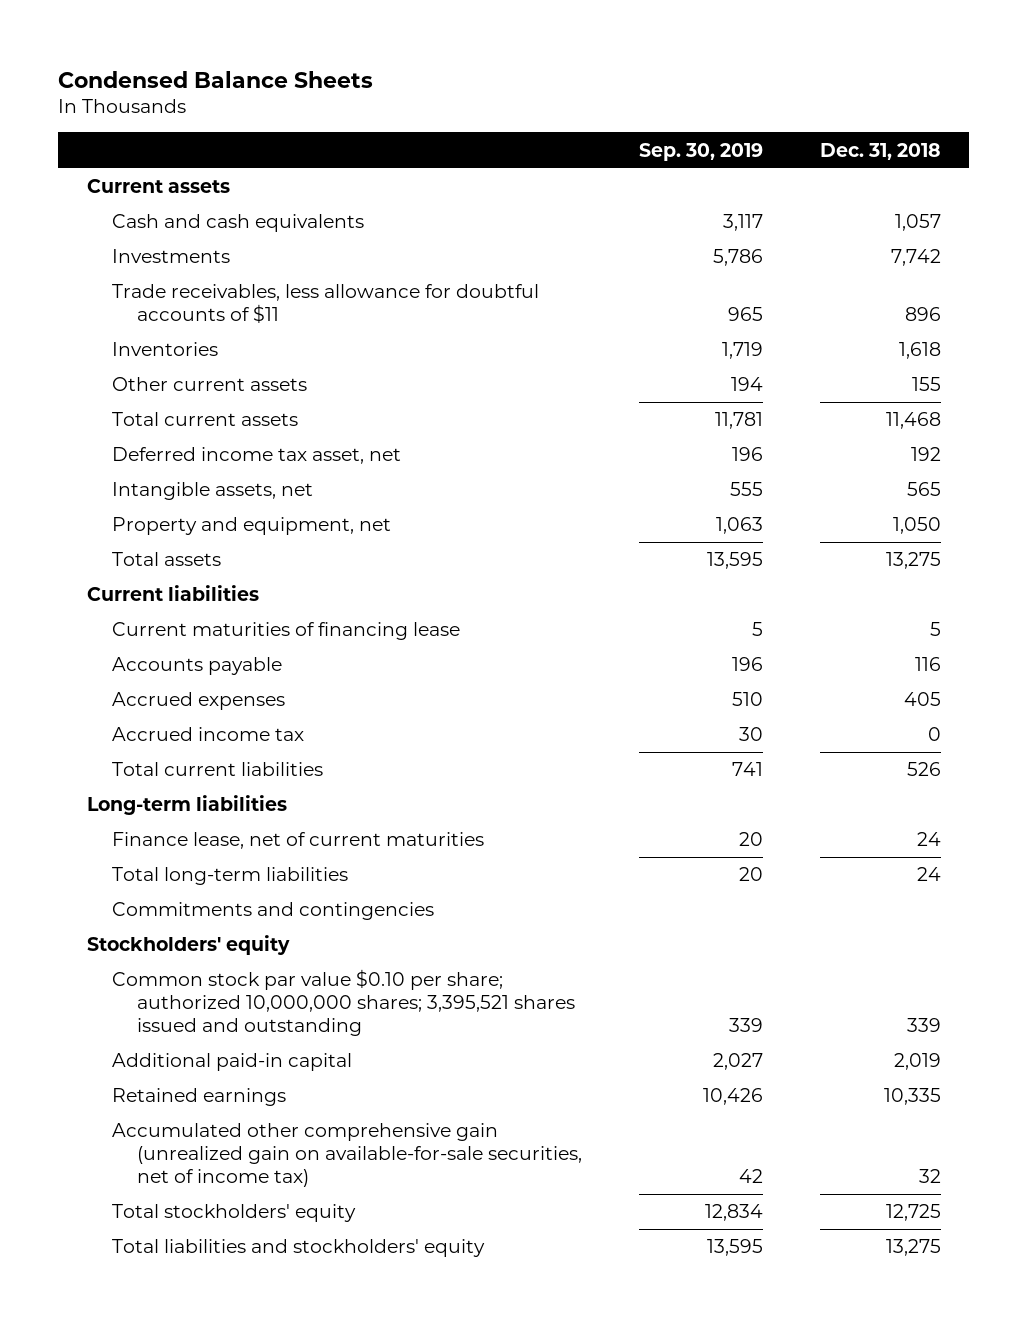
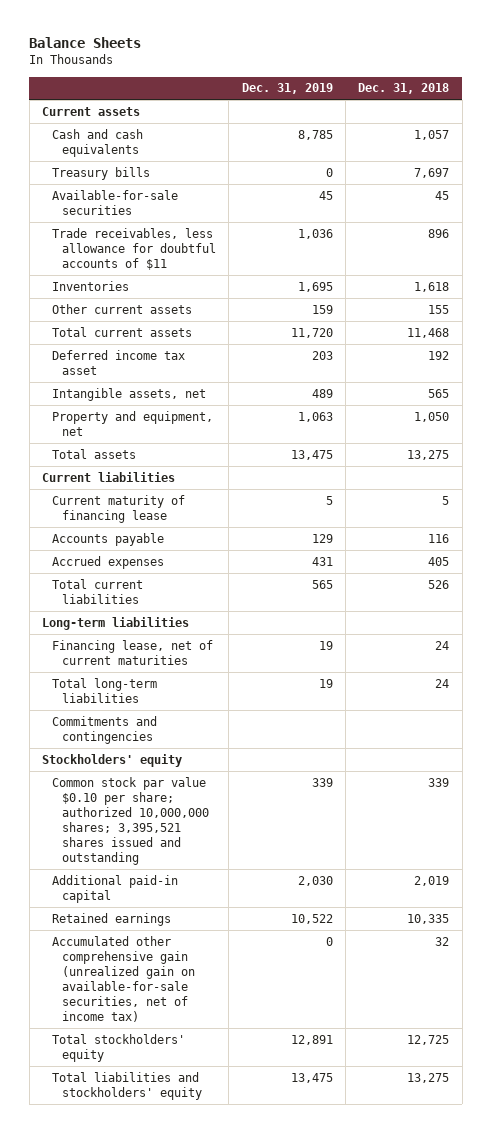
[58,70,374,88] Condensed Balance Sheets -> [29,37,142,49] Balance Sheets
[638,142,763,161] Sep. 30, 2019 -> none
none -> [241,83,333,95] Dec. 31, 2019
[111,249,230,264] Investments -> none
none -> [52,166,151,180] Treasury bills
none -> [52,189,179,215] Available-for-sale securities
[111,447,401,465] Deferred income tax asset, net -> [52,349,186,375] Deferred income tax asset
[111,622,460,641] Current maturities of financing lease -> [52,494,186,523] Current maturity of financing lease
[111,727,304,742] Accrued income tax -> none
[111,832,484,850] Finance lease, net of current maturities -> [52,639,214,665] Financing lease, net of current maturities

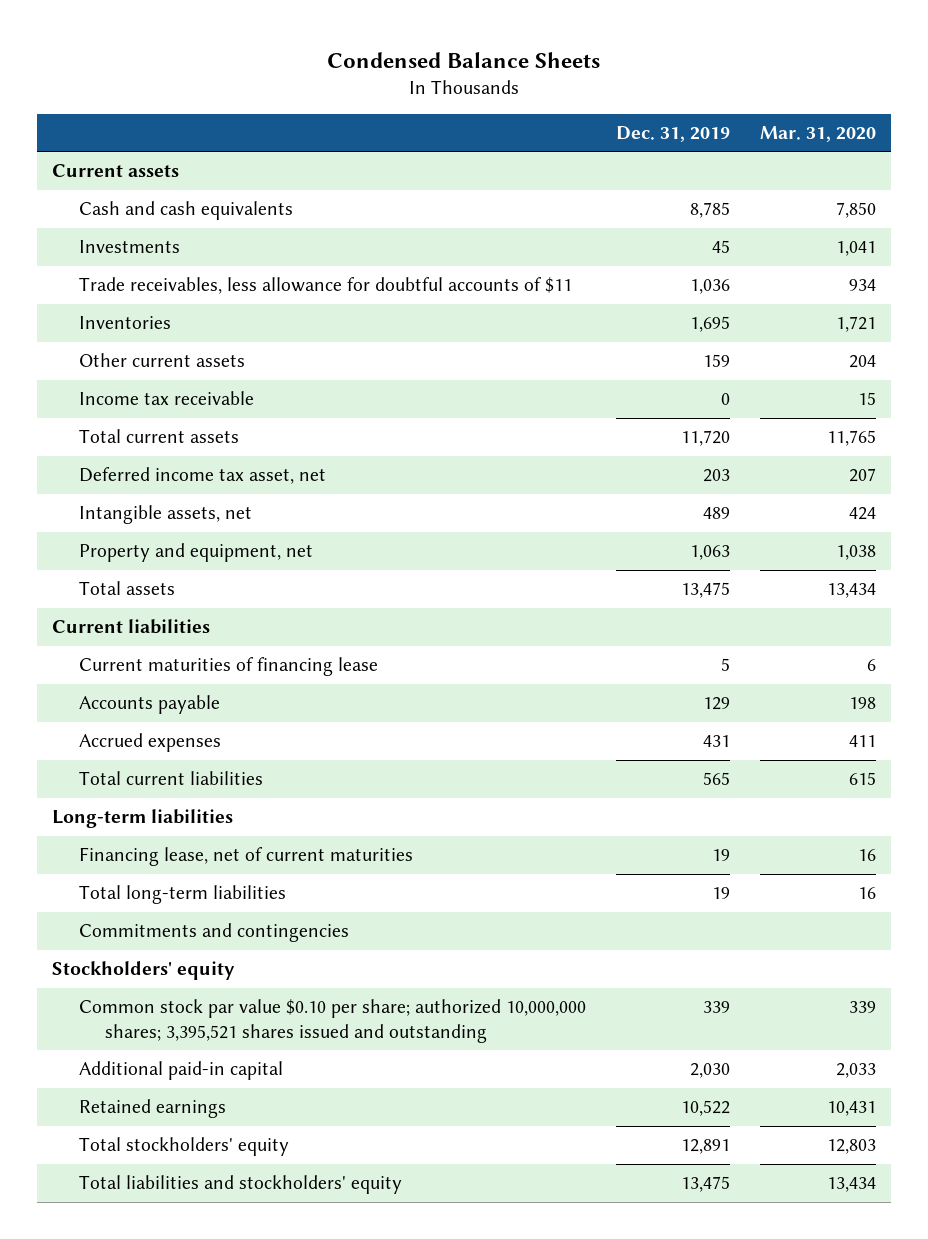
[29,37,142,49] Balance Sheets -> [326,51,600,68] Condensed Balance Sheets
[358,83,450,95] Dec. 31, 2018 -> none
none -> [759,125,876,142] Mar. 31, 2020
[52,166,151,180] Treasury bills -> none
[52,189,179,215] Available-for-sale securities -> none
none -> [78,240,180,254] Investments
none -> [78,391,254,406] Income tax receivable
[52,349,186,375] Deferred income tax asset -> [78,467,326,485] Deferred income tax asset, net
[52,494,186,523] Current maturity of financing lease -> [78,657,378,677] Current maturities of financing lease
[52,935,195,1023] Accumulated other comprehensive gain (unrealized gain on available-for-sale securities, net of income tax) -> none

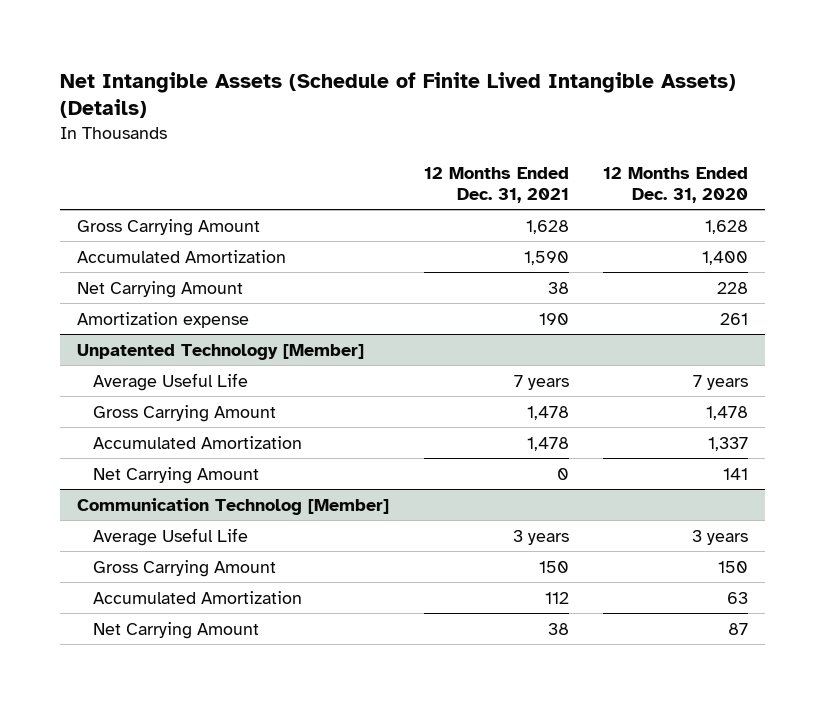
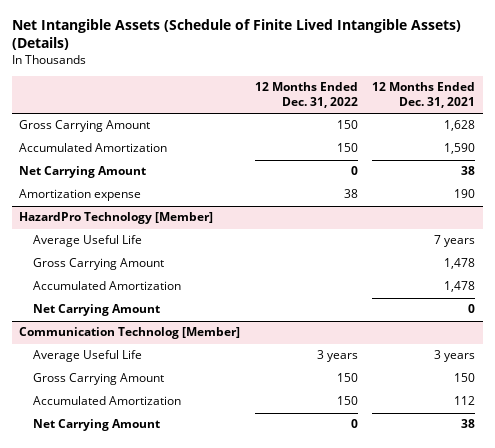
[602,166,748,203] 12 Months Ended Dec. 31, 2020 -> none
none -> [254,82,358,108] 12 Months Ended Dec. 31, 2022
[77,343,365,360] Unpatented Technology [Member] -> [19,212,214,225] HazardPro Technology [Member]

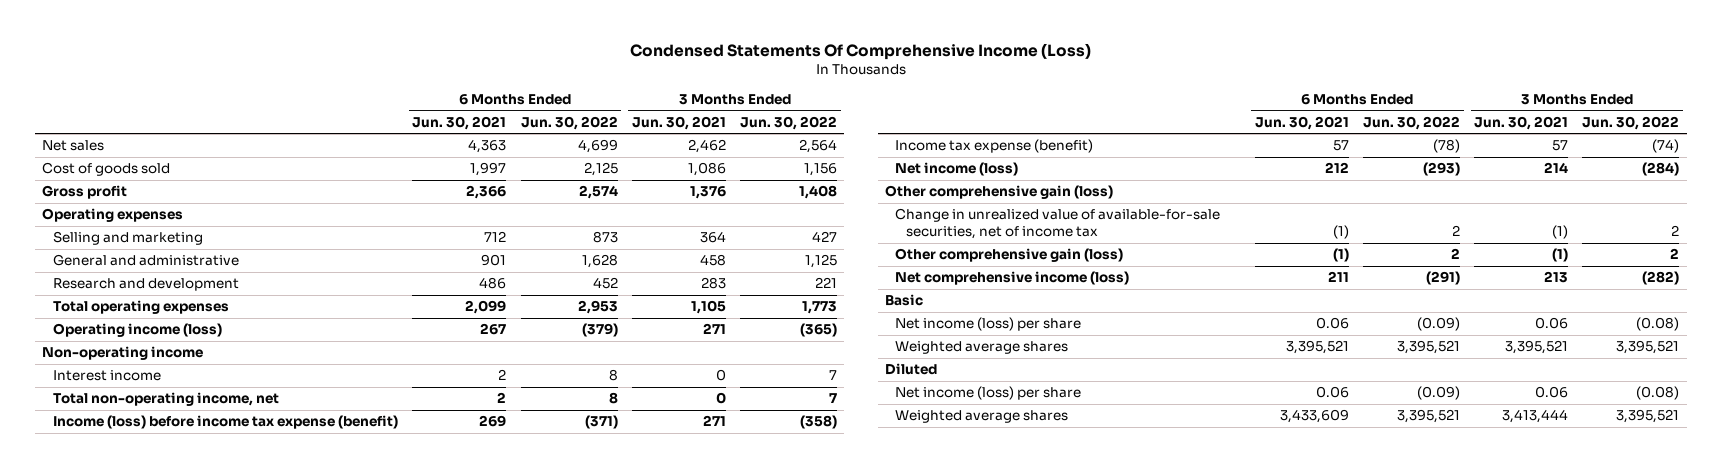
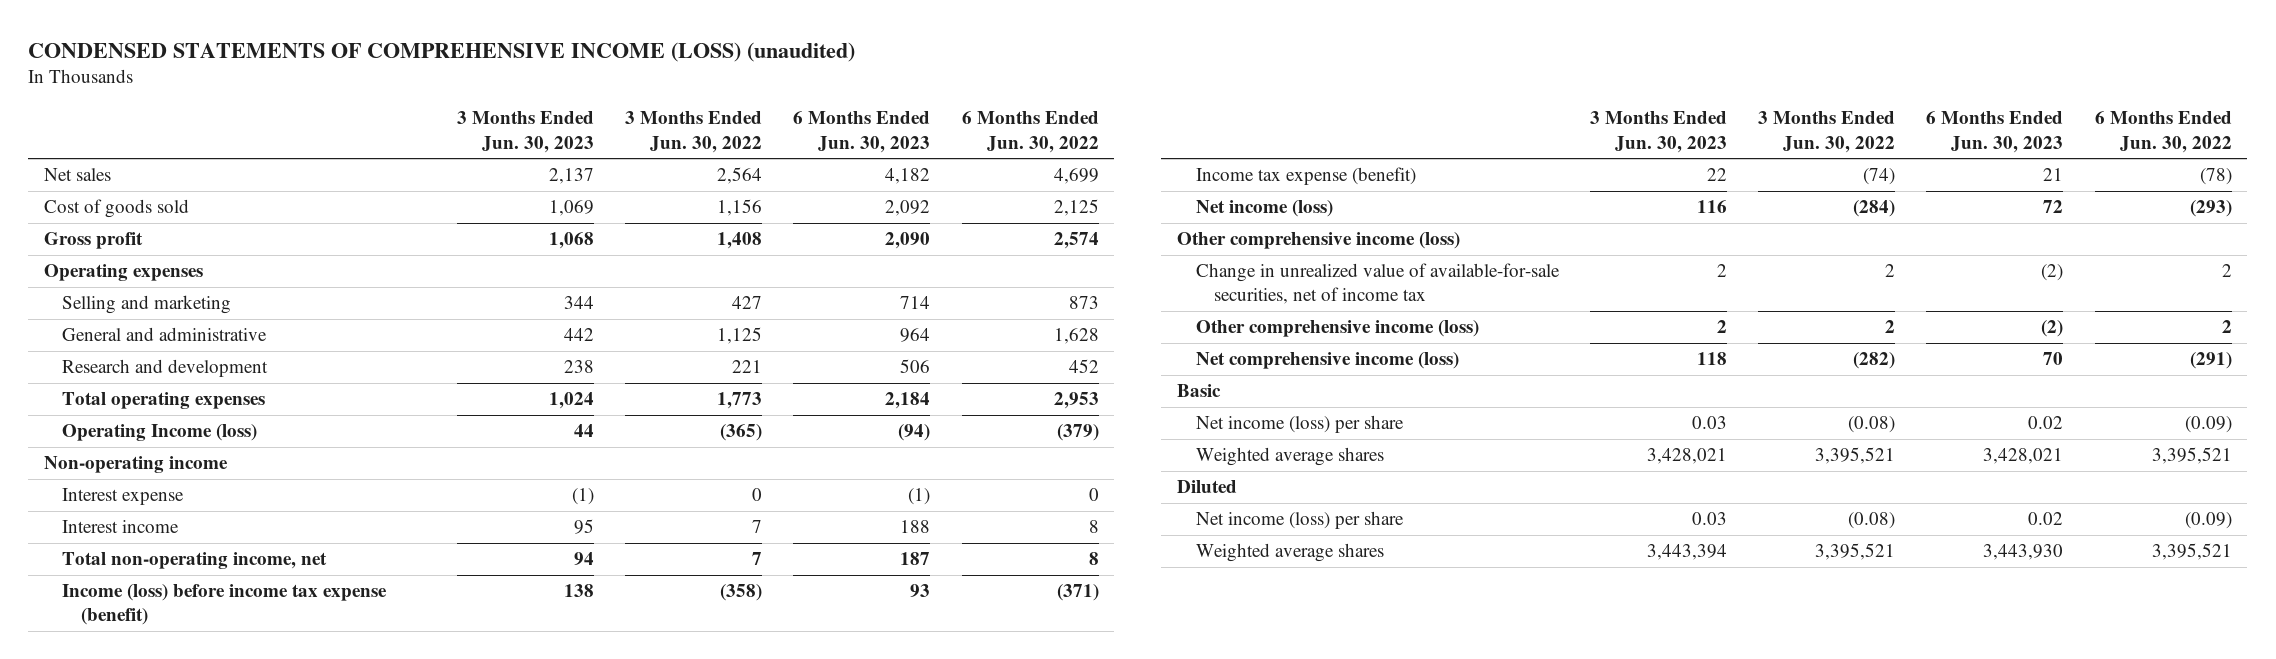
[629,42,1091,60] Condensed Statements Of Comprehensive Income (Loss) -> [28,41,856,62] CONDENSED STATEMENTS OF COMPREHENSIVE INCOME (LOSS) (unaudited)
[412,115,507,130] Jun. 30, 2021 -> none
[631,115,726,130] Jun. 30, 2021 -> none
none -> [456,111,594,153] 3 Months Ended Jun. 30, 2023
none -> [793,111,931,153] 6 Months Ended Jun. 30, 2023
[53,323,223,338] Operating income (loss) -> [62,424,258,442] Operating Income (loss)
none -> [62,488,185,506] Interest expense
[884,185,1113,200] Other comprehensive gain (loss) -> [1177,232,1461,250] Other comprehensive income (loss)
[895,248,1124,263] Other comprehensive gain (loss) -> [1195,320,1479,338] Other comprehensive income (loss)

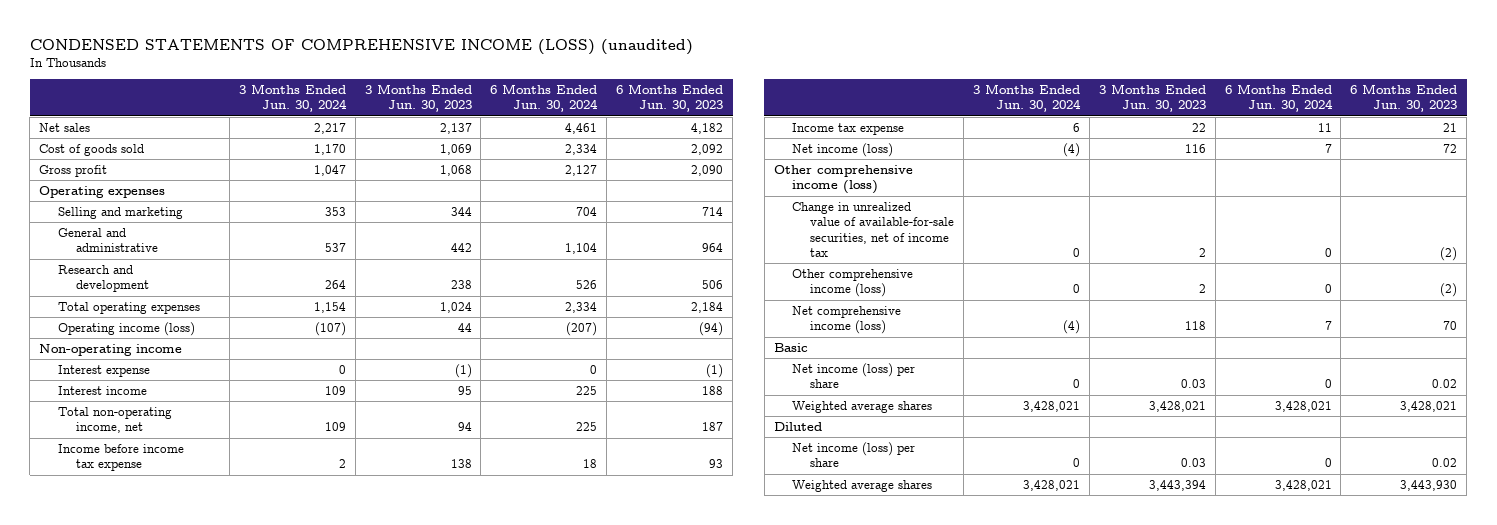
[624,111,762,153] 3 Months Ended Jun. 30, 2022 -> none
[961,111,1099,153] 6 Months Ended Jun. 30, 2022 -> none
none -> [238,84,347,113] 3 Months Ended Jun. 30, 2024
none -> [490,84,599,113] 6 Months Ended Jun. 30, 2024
[62,424,258,442] Operating Income (loss) -> [57,322,195,337] Operating income (loss)
[62,584,388,626] Income (loss) before income tax expense (benefit) -> [57,444,184,472] Income before income tax expense
[1195,167,1416,186] Income tax expense (benefit) -> [791,123,904,136] Income tax expense

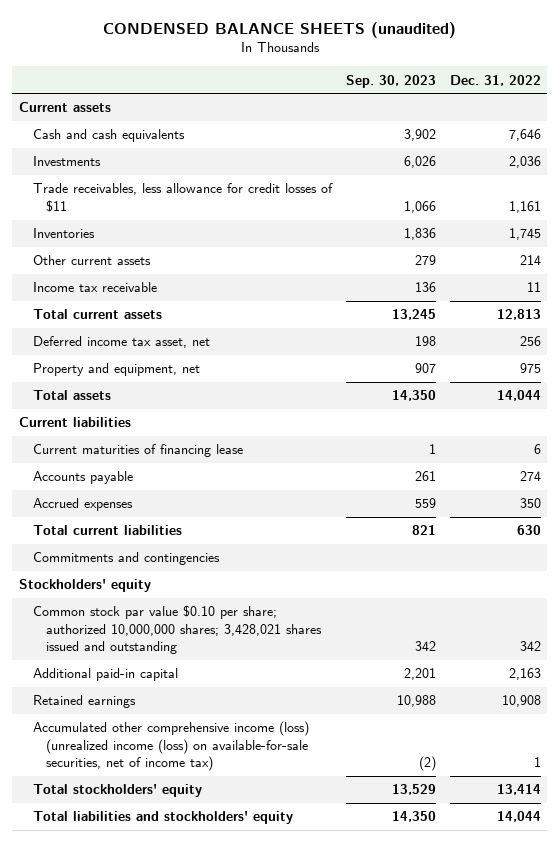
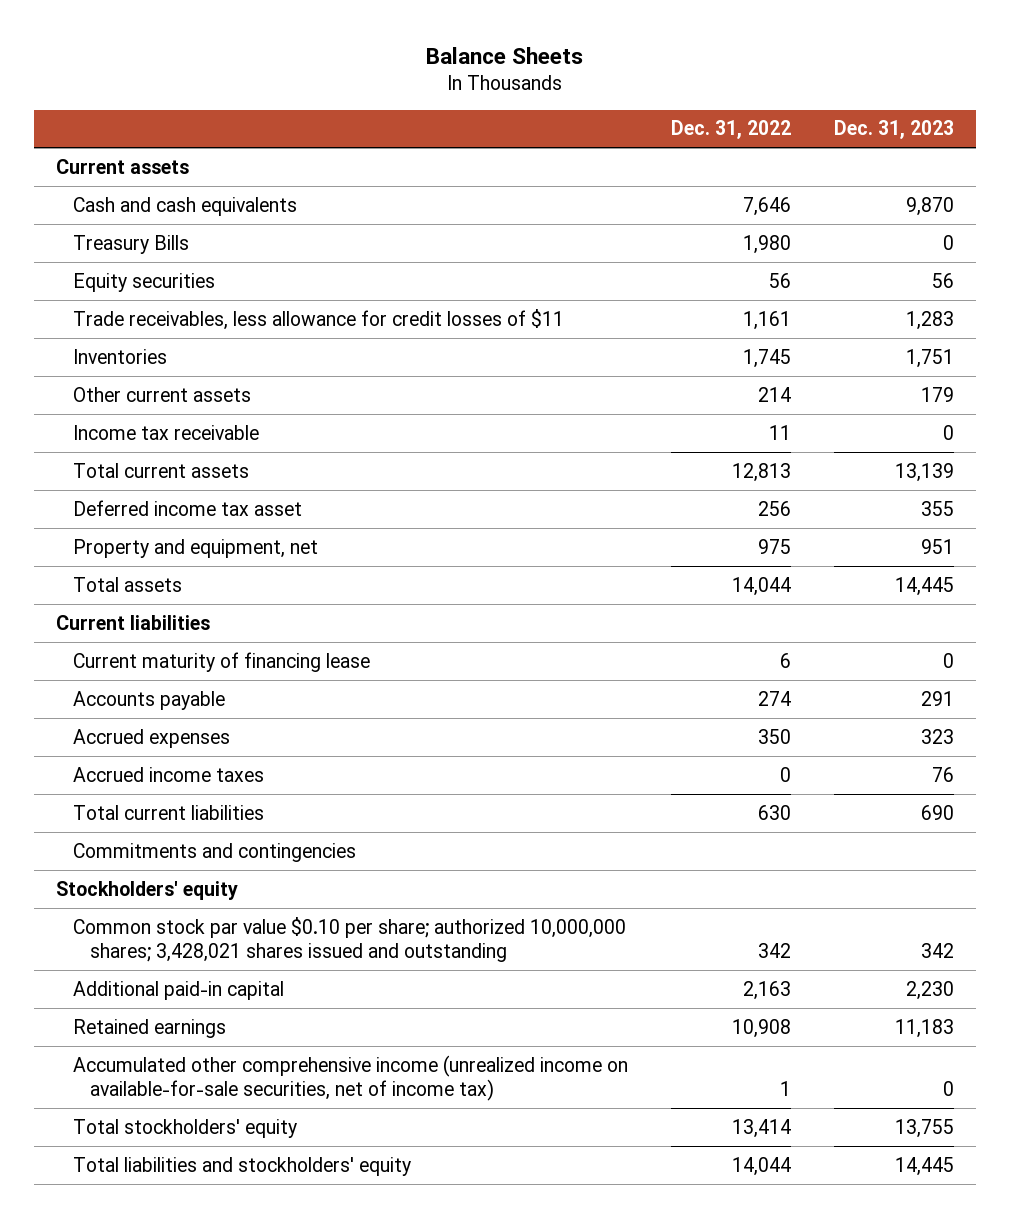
[102,21,456,38] CONDENSED BALANCE SHEETS (unaudited) -> [426,47,584,65] Balance Sheets
[345,74,436,88] Sep. 30, 2023 -> none
none -> [834,120,955,140] Dec. 31, 2023
[32,156,101,167] Investments -> none
none -> [72,234,189,254] Treasury Bills
none -> [72,272,215,292] Equity securities
[32,336,210,349] Deferred income tax asset, net -> [72,499,302,516] Deferred income tax asset
[32,444,243,458] Current maturities of financing lease -> [72,651,370,672] Current maturity of financing lease
none -> [72,766,264,782] Accrued income taxes
[32,721,309,772] Accumulated other comprehensive income (loss) (unrealized income (loss) on available-for-sale securities, net of income tax) -> [72,1054,628,1101] Accumulated other comprehensive income (unrealized income on available-for-sale securities, net of income tax)

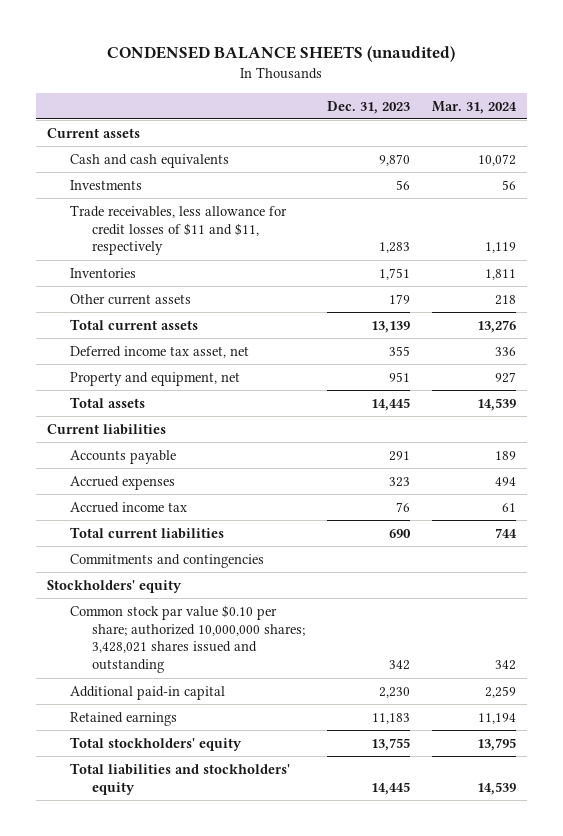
[426,47,584,65] Balance Sheets -> [107,46,456,63] CONDENSED BALANCE SHEETS (unaudited)
[671,120,792,140] Dec. 31, 2022 -> none
none -> [432,100,518,114] Mar. 31, 2024
[72,234,189,254] Treasury Bills -> none
[72,272,215,292] Equity securities -> [69,179,142,190] Investments
[72,308,564,330] Trade receivables, less allowance for credit losses of $11 -> [69,204,287,256] Trade receivables, less allowance for credit losses of $11 and $11, respectively
[72,424,259,440] Income tax receivable -> none
[72,499,302,516] Deferred income tax asset -> [69,345,249,358] Deferred income tax asset, net
[72,651,370,672] Current maturity of financing lease -> none
[72,766,264,782] Accrued income taxes -> [69,501,187,513] Accrued income tax
[72,1054,628,1101] Accumulated other comprehensive income (unrealized income on available-for-sale securities, net of income tax) -> none

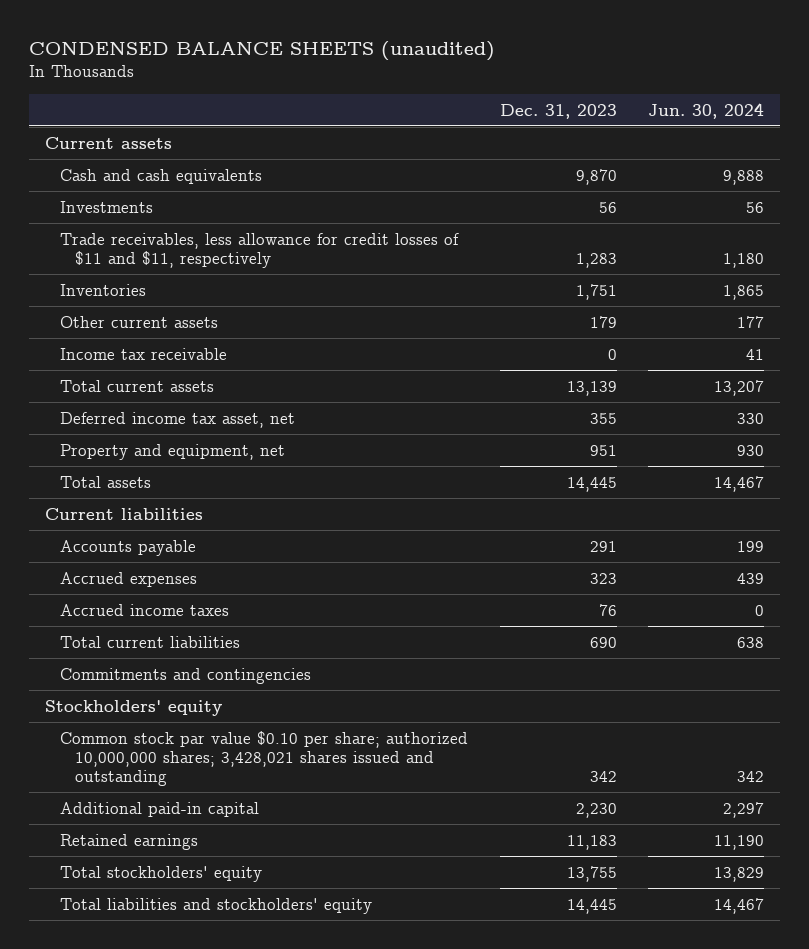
[432,100,518,114] Mar. 31, 2024 -> none
none -> [648,102,765,119] Jun. 30, 2024
none -> [60,347,228,360] Income tax receivable
[69,501,187,513] Accrued income tax -> [60,603,230,616] Accrued income taxes

